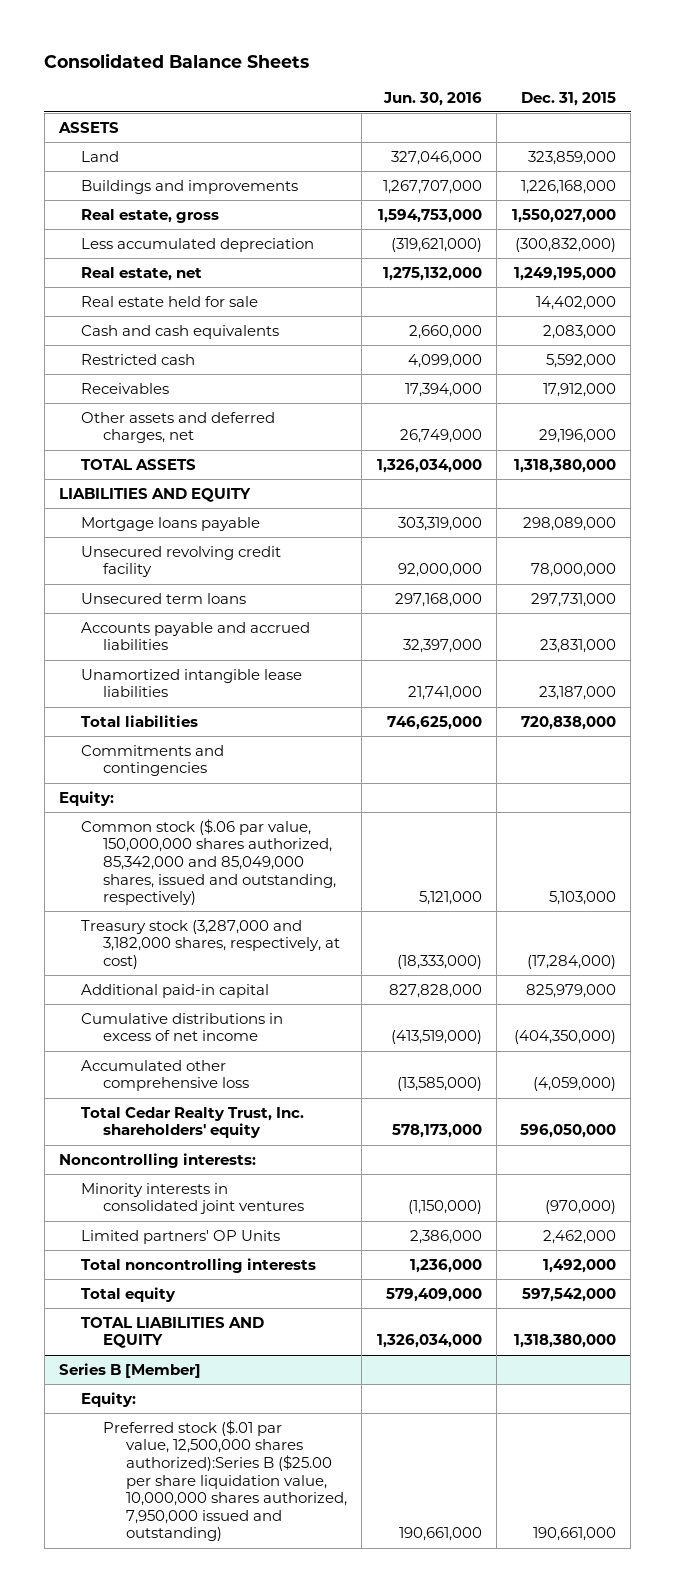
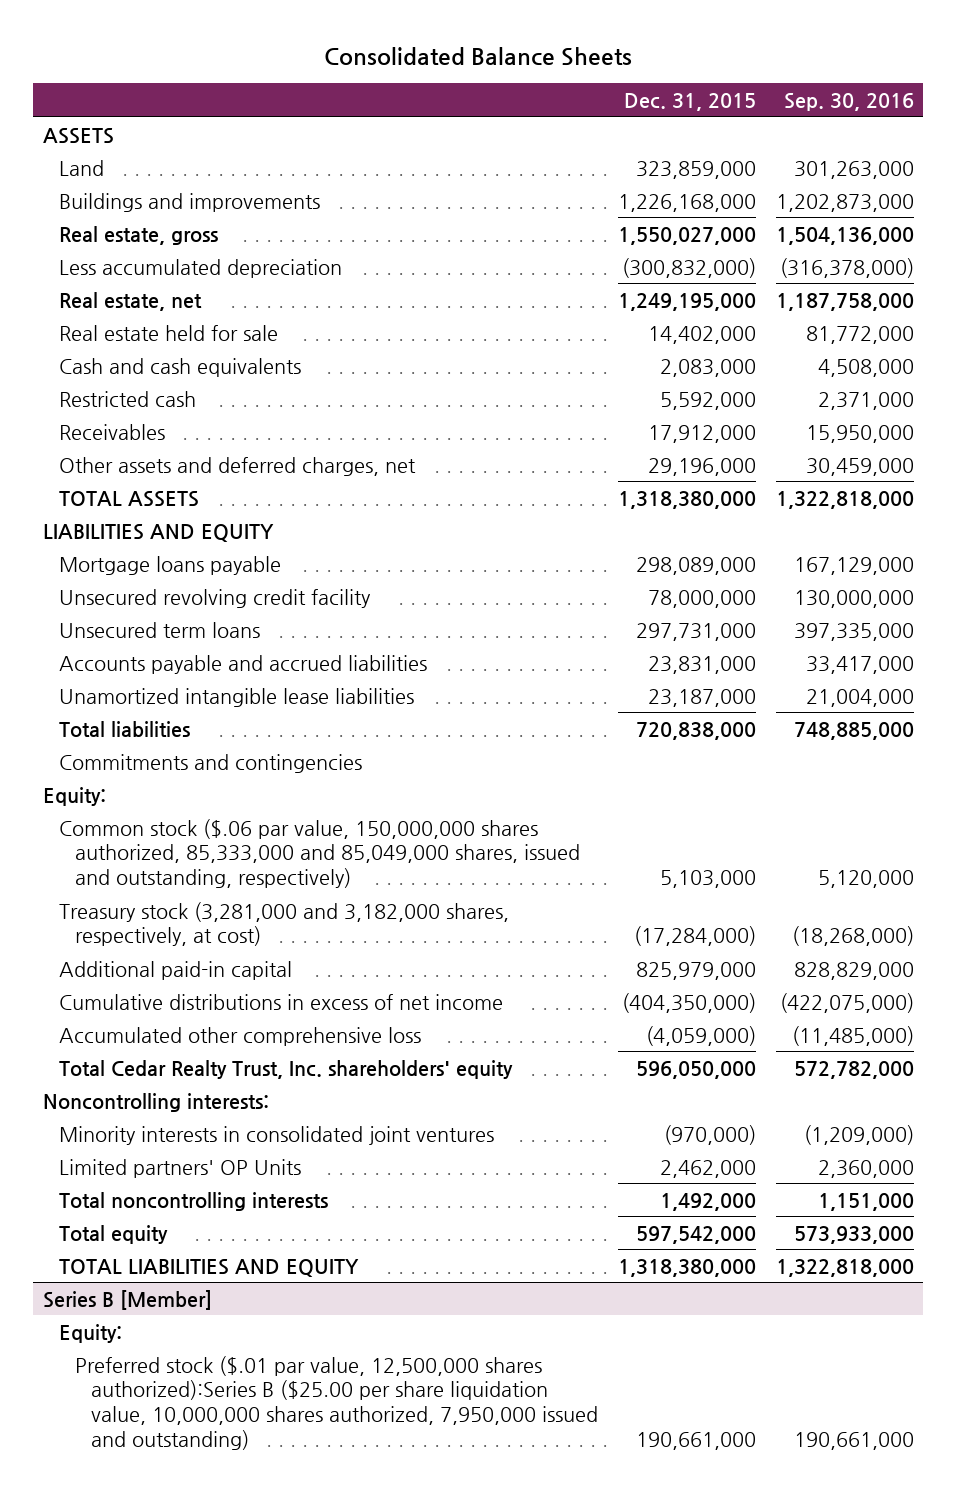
[382,91,482,106] Jun. 30, 2016 -> none
none -> [783,92,914,111] Sep. 30, 2016
[81,818,337,906] Common stock ($.06 par value, 150,000,000 shares authorized, 85,342,000 and 85,049,000 shares, issued and outstanding, respectively) -> [58,818,580,889] Common stock ($.06 par value, 150,000,000 shares authorized, 85,333,000 and 85,049,000 shares, issued and outstanding, respectively)
[81,919,341,970] Treasury stock (3,287,000 and 3,182,000 shares, respectively, at cost) -> [58,901,509,947] Treasury stock (3,281,000 and 3,182,000 shares, respectively, at cost)

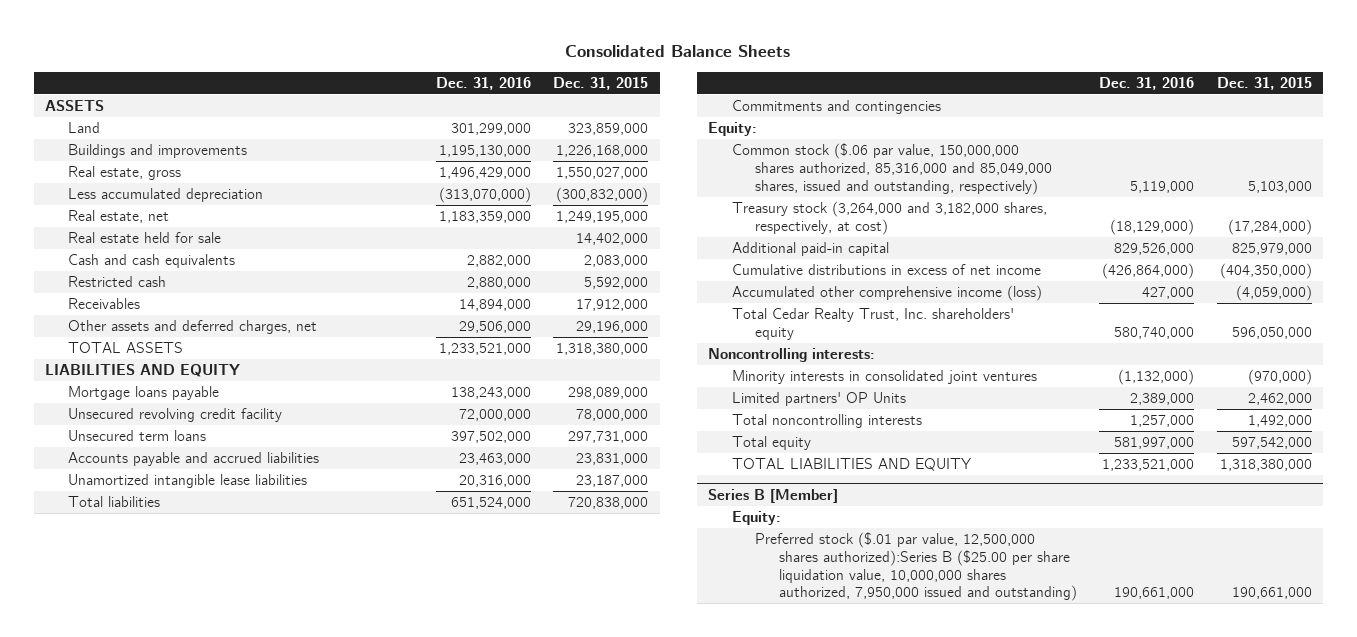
[783,92,914,111] Sep. 30, 2016 -> none
none -> [435,76,531,90] Dec. 31, 2016
[58,818,580,889] Common stock ($.06 par value, 150,000,000 shares authorized, 85,333,000 and 85,049,000 shares, issued and outstanding, respectively) -> [731,143,1053,195] Common stock ($.06 par value, 150,000,000 shares authorized, 85,316,000 and 85,049,000 shares, issued and outstanding, respectively)
[58,901,509,947] Treasury stock (3,281,000 and 3,182,000 shares, respectively, at cost) -> [731,201,1047,235] Treasury stock (3,264,000 and 3,182,000 shares, respectively, at cost)
[58,1026,421,1046] Accumulated other comprehensive loss -> [731,285,1042,302] Accumulated other comprehensive income (loss)

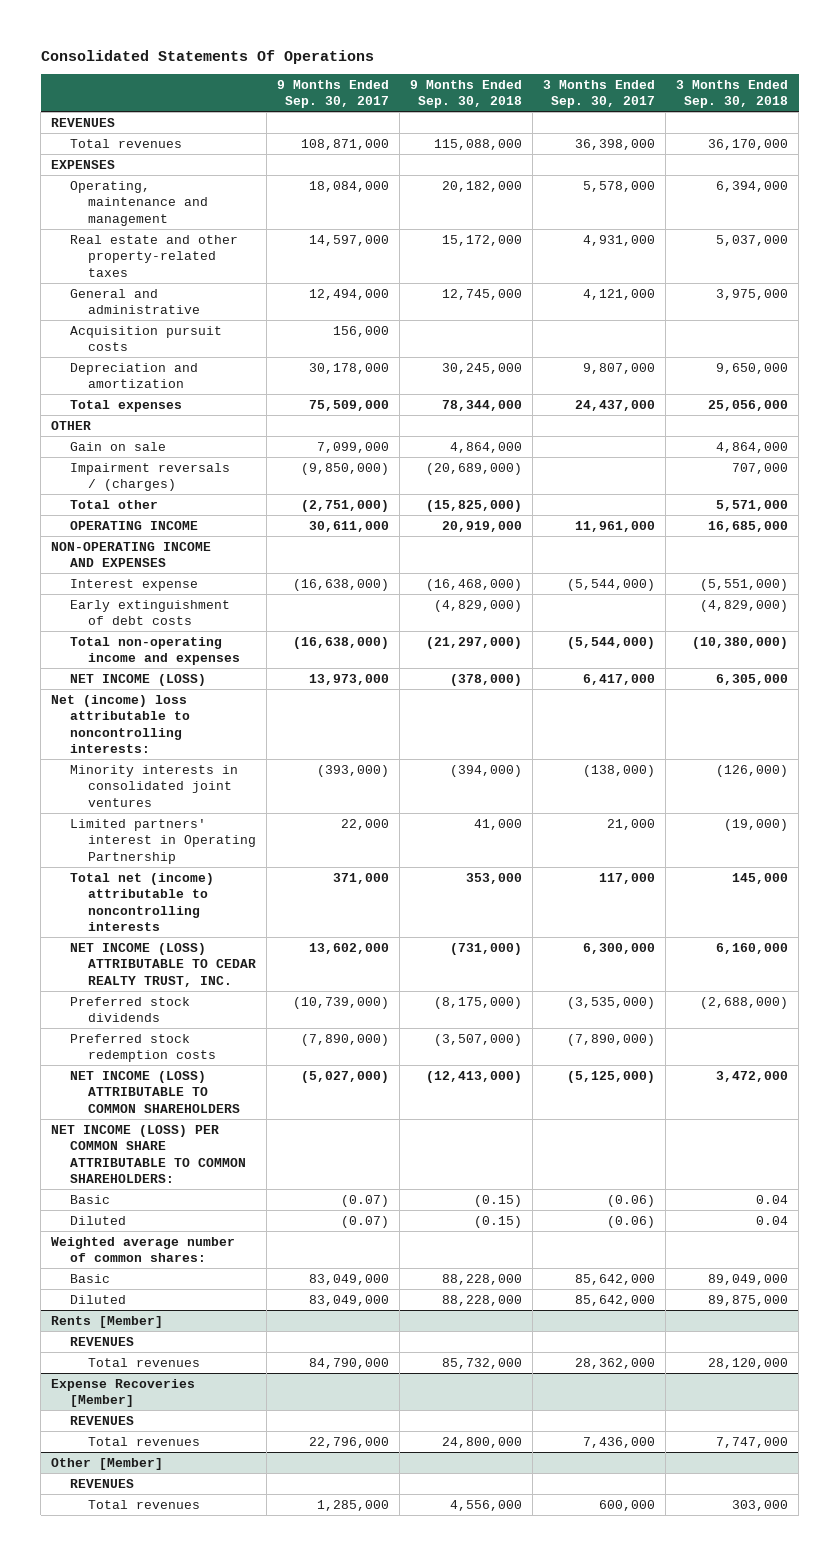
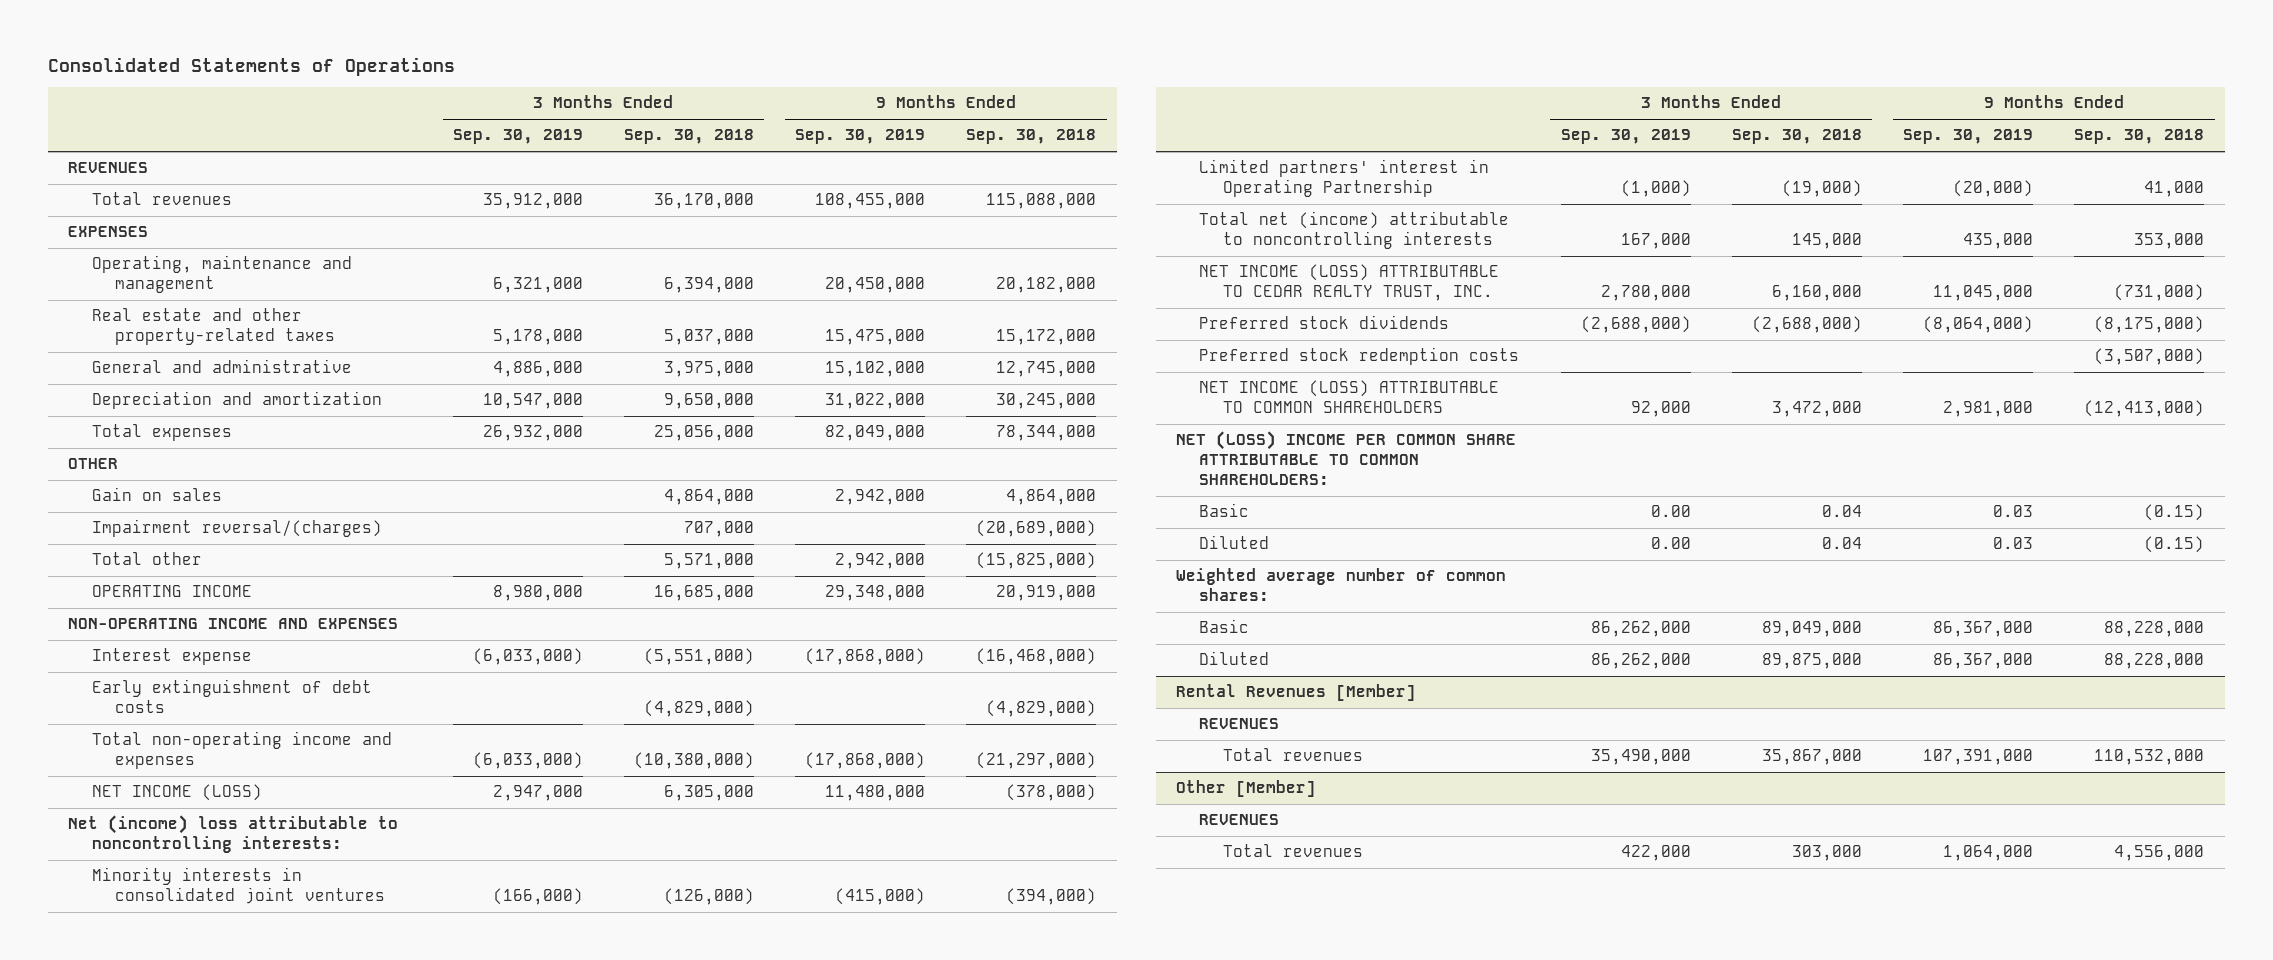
[40,49,374,64] Consolidated Statements Of Operations -> [47,56,455,76] Consolidated Statements of Operations
[277,79,390,109] 9 Months Ended Sep. 30, 2017 -> none
[543,79,656,109] 3 Months Ended Sep. 30, 2017 -> none
none -> [452,129,583,145] Sep. 30, 2019
none -> [795,129,926,145] Sep. 30, 2019
[69,325,222,352] Acquisition pursuit costs -> none
[69,441,166,451] Gain on sale -> [91,487,222,502] Gain on sales
[69,462,230,492] Impairment reversals / (charges) -> [91,519,382,538] Impairment reversal/(charges)
[51,1124,246,1184] NET INCOME (LOSS) PER COMMON SHARE ATTRIBUTABLE TO COMMON SHAREHOLDERS: -> [1176,431,1517,486] NET (LOSS) INCOME PER COMMON SHARE ATTRIBUTABLE TO COMMON SHAREHOLDERS:
[51,1315,164,1328] Rents [Member] -> none
[69,1336,134,1346] REVENUES -> none
[88,1357,201,1367] Total revenues -> none
[51,1378,196,1408] Expense Recoveries [Member] -> none
none -> [1176,684,1417,702] Rental Revenues [Member]
[442,1436,523,1448] 24,800,000 -> [2094,749,2205,766] 110,532,000
[716,1436,789,1448] 7,747,000 -> [1761,749,1862,766] 35,867,000

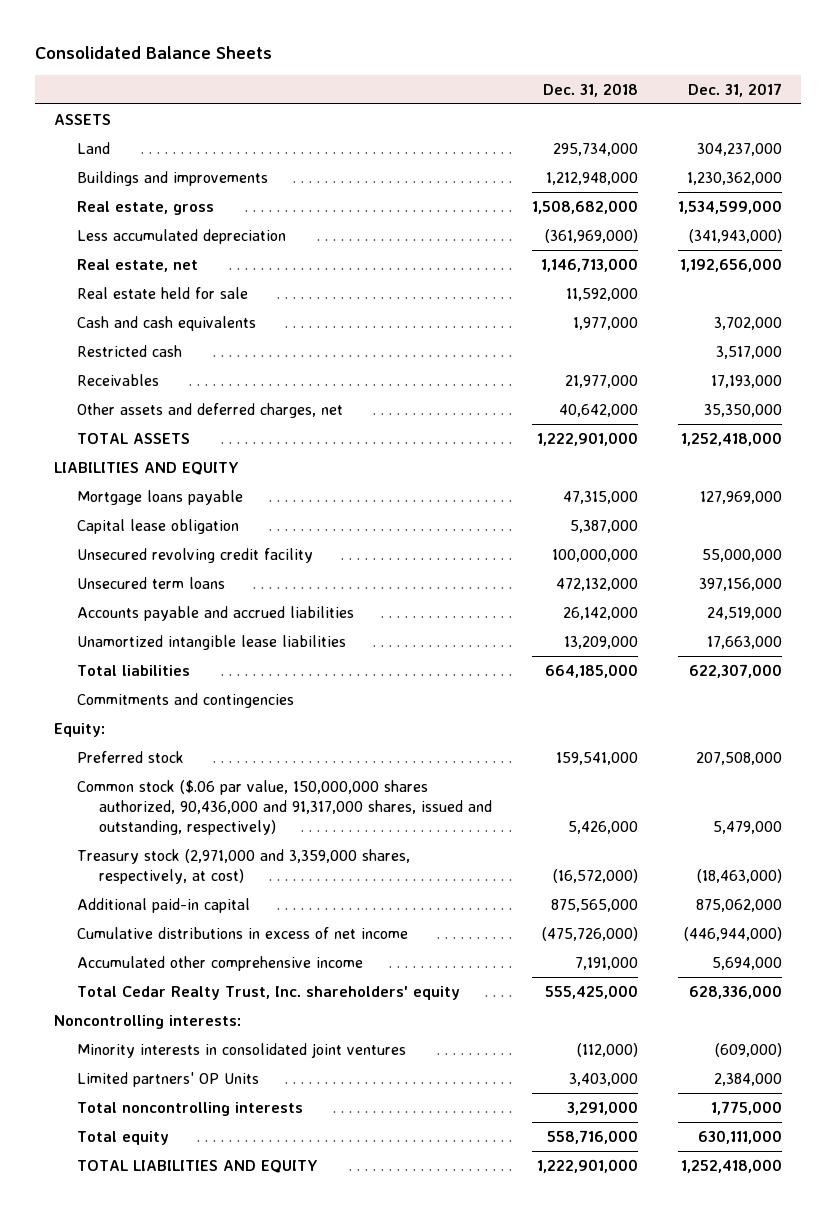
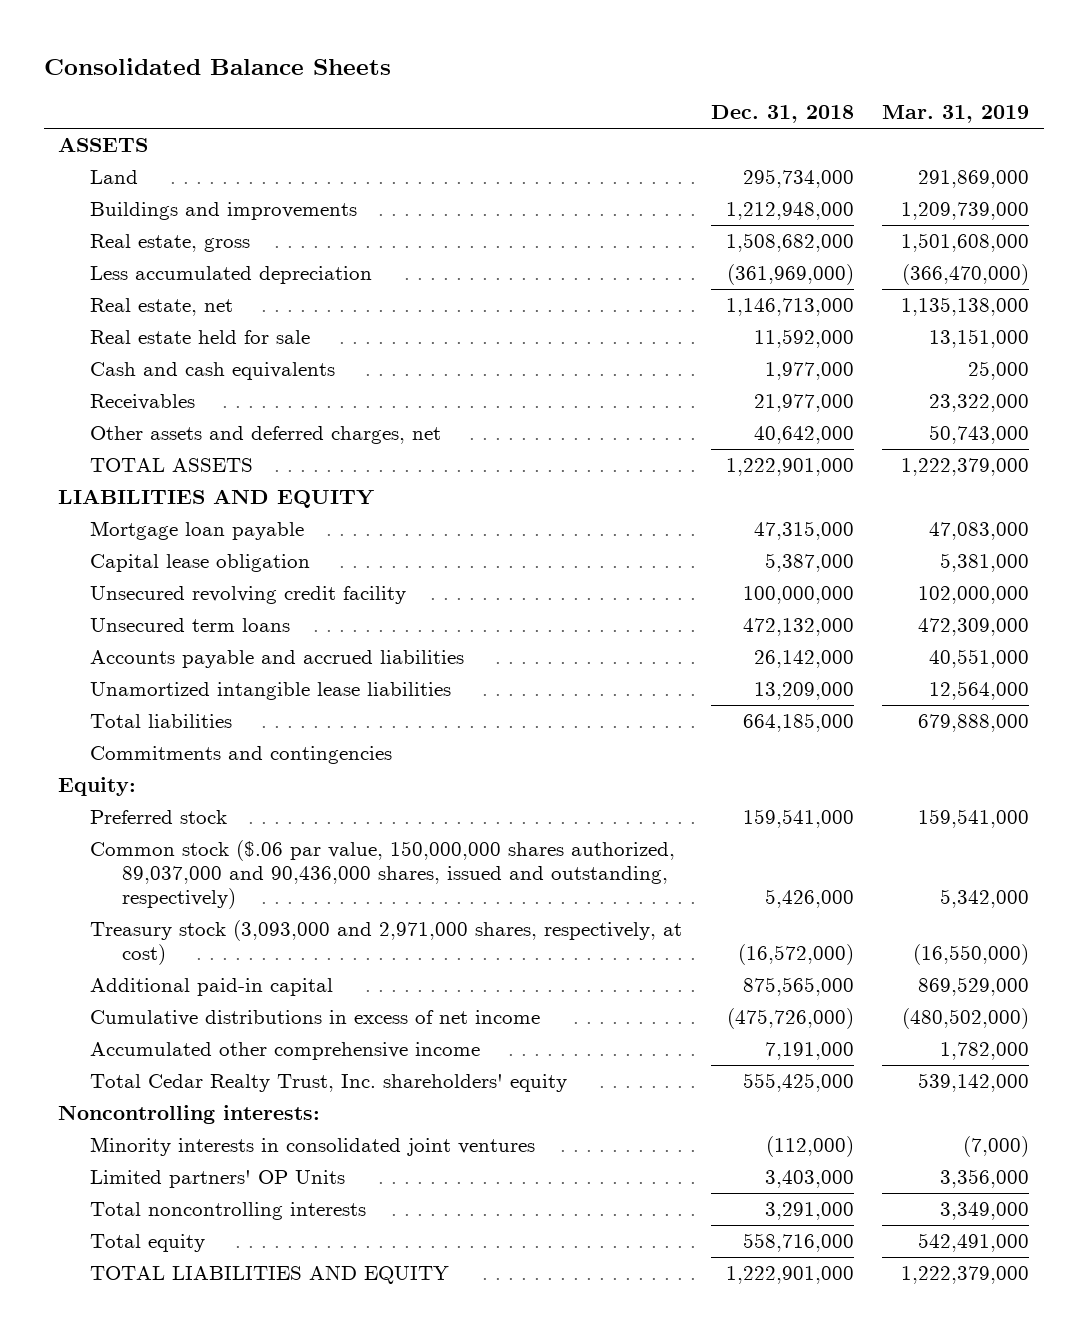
[687,82,782,97] Dec. 31, 2017 -> none
none -> [882,104,1030,123] Mar. 31, 2019
[76,344,182,357] Restricted cash -> none
[76,489,243,505] Mortgage loans payable -> [90,521,305,541] Mortgage loan payable
[76,779,493,835] Common stock ($.06 par value, 150,000,000 shares authorized, 90,436,000 and 91,317,000 shares, issued and outstanding, respectively) -> [90,840,676,909] Common stock ($.06 par value, 150,000,000 shares authorized, 89,037,000 and 90,436,000 shares, issued and outstanding, respectively)
[76,848,410,884] Treasury stock (2,971,000 and 3,359,000 shares, respectively, at cost) -> [90,920,683,965] Treasury stock (3,093,000 and 2,971,000 shares, respectively, at cost)

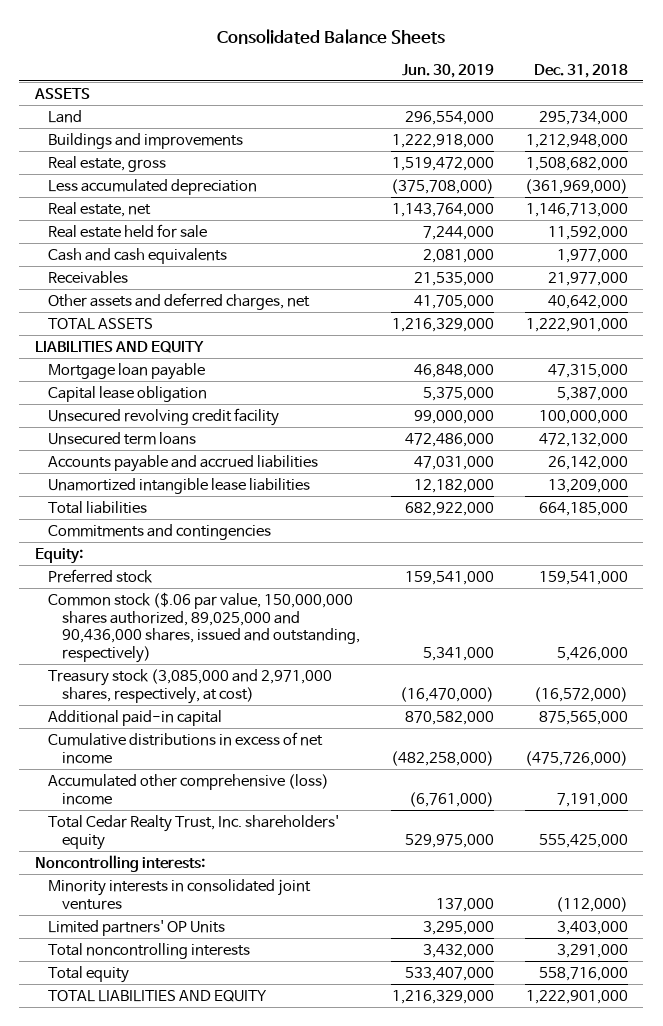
[882,104,1030,123] Mar. 31, 2019 -> none
none -> [401,63,494,78] Jun. 30, 2019
[90,840,676,909] Common stock ($.06 par value, 150,000,000 shares authorized, 89,037,000 and 90,436,000 shares, issued and outstanding, respectively) -> [48,592,361,663] Common stock ($.06 par value, 150,000,000 shares authorized, 89,025,000 and 90,436,000 shares, issued and outstanding, respectively)
[90,920,683,965] Treasury stock (3,093,000 and 2,971,000 shares, respectively, at cost) -> [48,669,333,704] Treasury stock (3,085,000 and 2,971,000 shares, respectively, at cost)
[90,1042,481,1061] Accumulated other comprehensive income -> [48,774,330,805] Accumulated other comprehensive (loss) income

